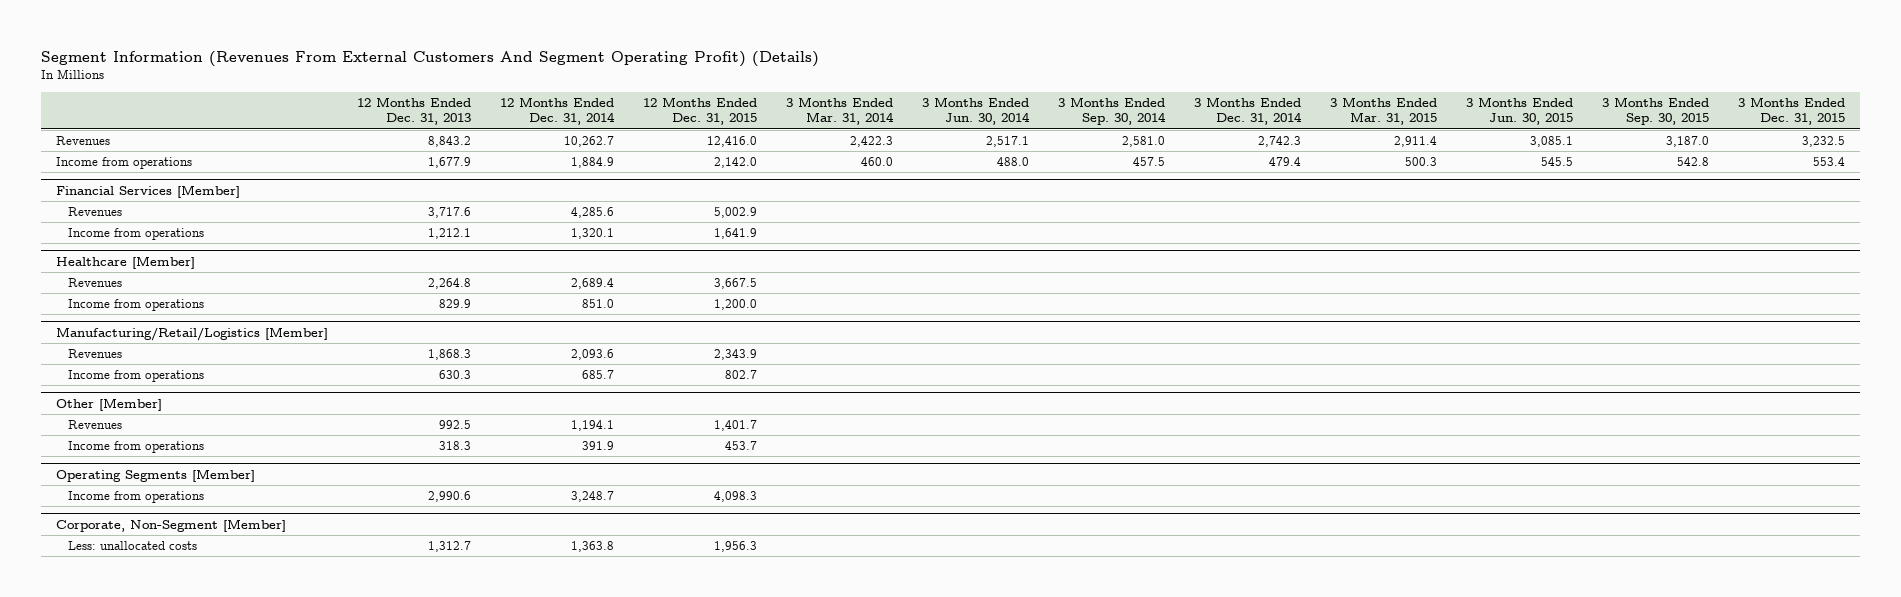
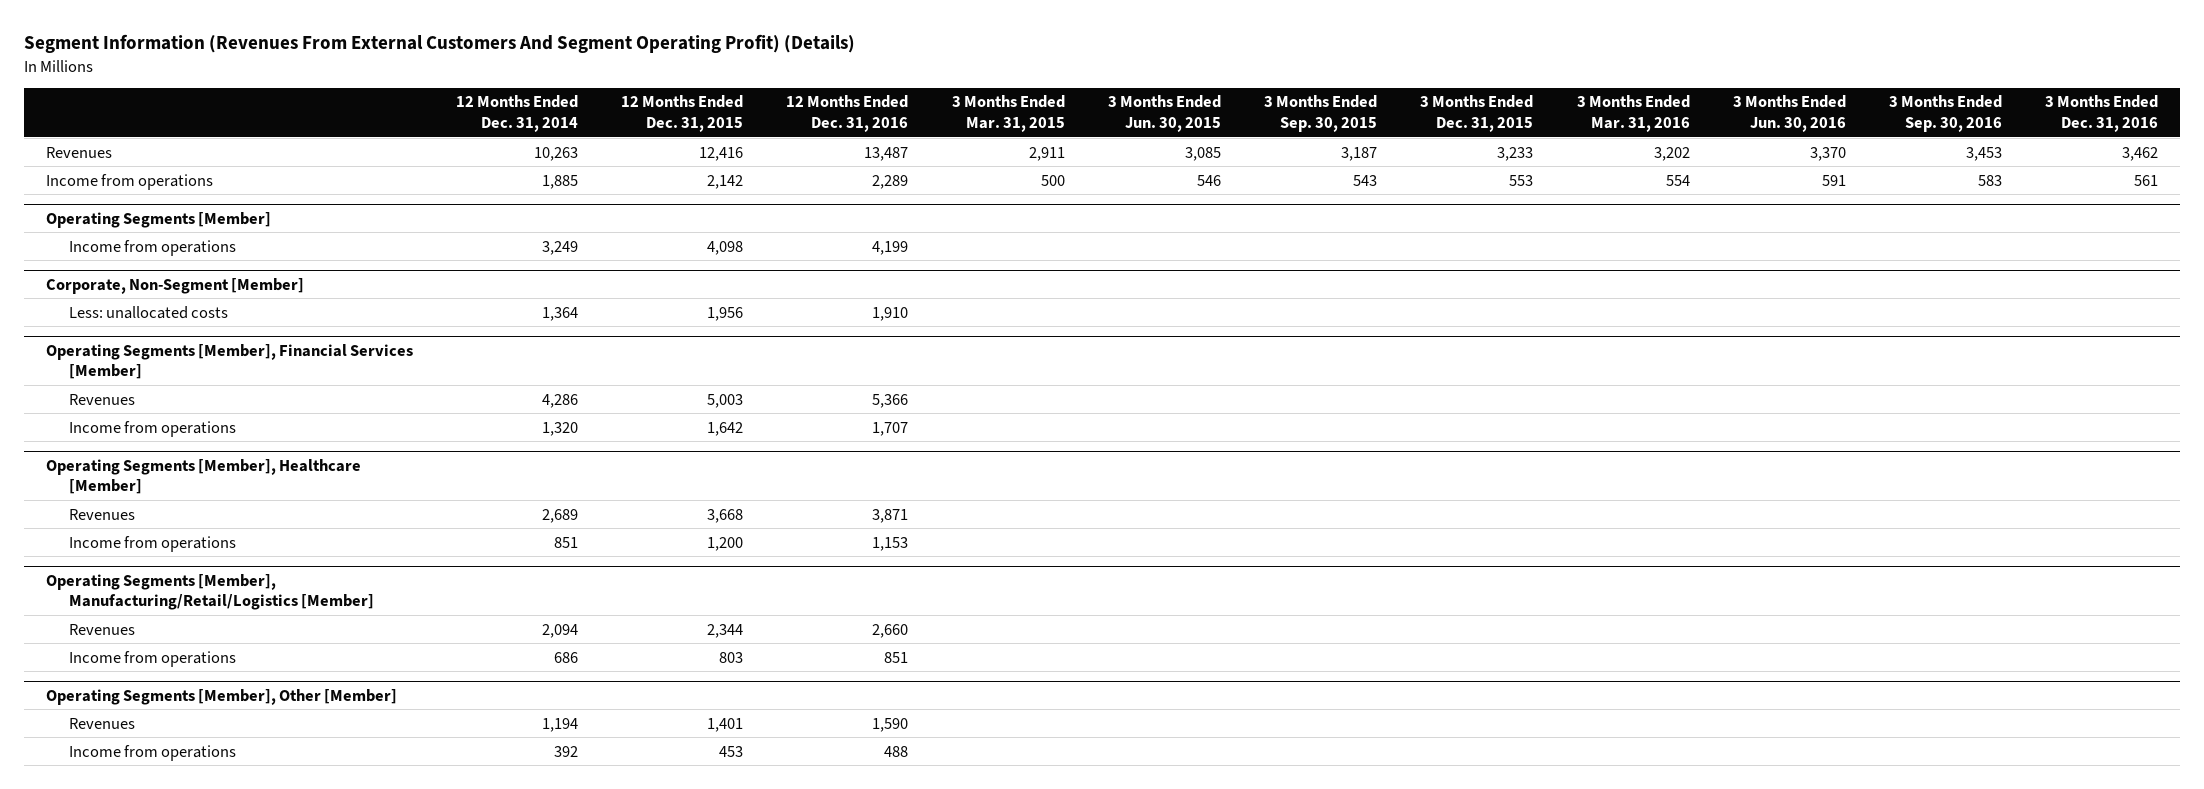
[357,96,472,126] 12 Months Ended Dec. 31, 2013 -> none
[786,96,895,126] 3 Months Ended Mar. 31, 2014 -> none
[922,96,1031,126] 3 Months Ended Jun. 30, 2014 -> none
[1058,96,1167,126] 3 Months Ended Sep. 30, 2014 -> none
[1194,96,1303,126] 3 Months Ended Dec. 31, 2014 -> none
none -> [786,95,909,132] 12 Months Ended Dec. 31, 2016
none -> [1576,95,1690,132] 3 Months Ended Mar. 31, 2016
none -> [1732,95,1846,132] 3 Months Ended Jun. 30, 2016
none -> [1889,95,2003,132] 3 Months Ended Sep. 30, 2016
none -> [2045,95,2159,132] 3 Months Ended Dec. 31, 2016
[55,184,240,198] Financial Services [Member] -> none
[67,207,122,217] Revenues -> none
[67,228,204,241] Income from operations -> none
[55,255,195,269] Healthcare [Member] -> none
[67,278,122,288] Revenues -> none
[67,299,204,312] Income from operations -> none
[55,326,328,341] Manufacturing/Retail/Logistics [Member] -> none
[67,349,122,359] Revenues -> none
[67,370,204,383] Income from operations -> none
[55,397,162,411] Other [Member] -> none
[67,420,122,430] Revenues -> none
[67,441,204,454] Income from operations -> none
[564,136,615,148] 10,262.7 -> [533,146,578,161] 10,263
[707,136,758,148] 12,416.0 -> [699,146,744,161] 12,416
[1394,136,1438,148] 2,911.4 -> [1028,146,1065,161] 2,911
[1530,136,1574,148] 3,085.1 -> [1184,146,1221,161] 3,085
[1666,136,1710,148] 3,187.0 -> [1341,146,1378,161] 3,187
[1802,136,1846,148] 3,232.5 -> [1497,146,1534,161] 3,233
[571,157,615,169] 1,884.9 -> [541,174,578,189] 1,885
[714,157,758,169] 2,142.0 -> [707,174,744,189] 2,142
[1405,157,1438,167] 500.3 -> [1040,174,1065,186] 500
[1541,157,1574,167] 545.5 -> [1196,174,1221,186] 546
[1677,157,1710,167] 542.8 -> [1353,174,1378,186] 543
[1813,157,1846,167] 553.4 -> [1509,174,1534,186] 553
[571,491,615,503] 3,248.7 -> [541,240,578,255] 3,249
[714,491,758,503] 4,098.3 -> [707,240,744,255] 4,098
[571,541,615,553] 1,363.8 -> [541,306,578,321] 1,364
[714,541,758,553] 1,956.3 -> [707,306,744,321] 1,956
none -> [45,343,413,380] Operating Segments [Member], Financial Services [Member]
none -> [68,393,135,405] Revenues
none -> [68,420,236,437] Income from operations
none -> [45,458,361,495] Operating Segments [Member], Healthcare [Member]
none -> [68,508,135,520] Revenues
none -> [68,535,236,552] Income from operations
none -> [45,573,374,611] Operating Segments [Member], Manufacturing/Retail/Logistics [Member]
none -> [68,623,135,635] Revenues
none -> [68,650,236,667] Income from operations
none -> [45,688,397,705] Operating Segments [Member], Other [Member]
none -> [68,717,135,729] Revenues
none -> [68,744,236,761] Income from operations

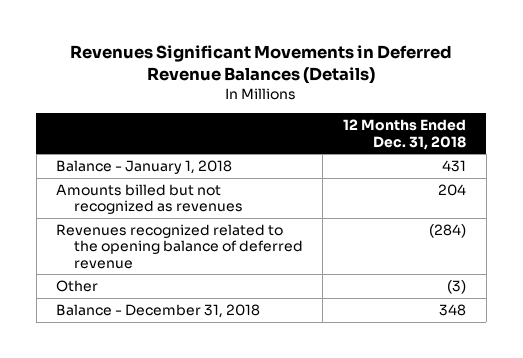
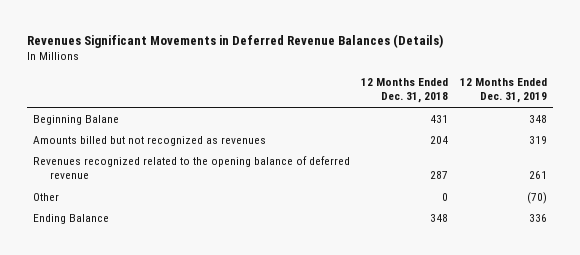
none -> [460,78,548,104] 12 Months Ended Dec. 31, 2019
[56,159,233,174] Balance - January 1, 2018 -> [32,114,119,125] Beginning Balane
[429,223,467,238] (284) -> [430,171,449,180] 287
[447,279,467,294] (3) -> [442,192,449,201] 0
[56,303,261,318] Balance - December 31, 2018 -> [32,213,109,224] Ending Balance

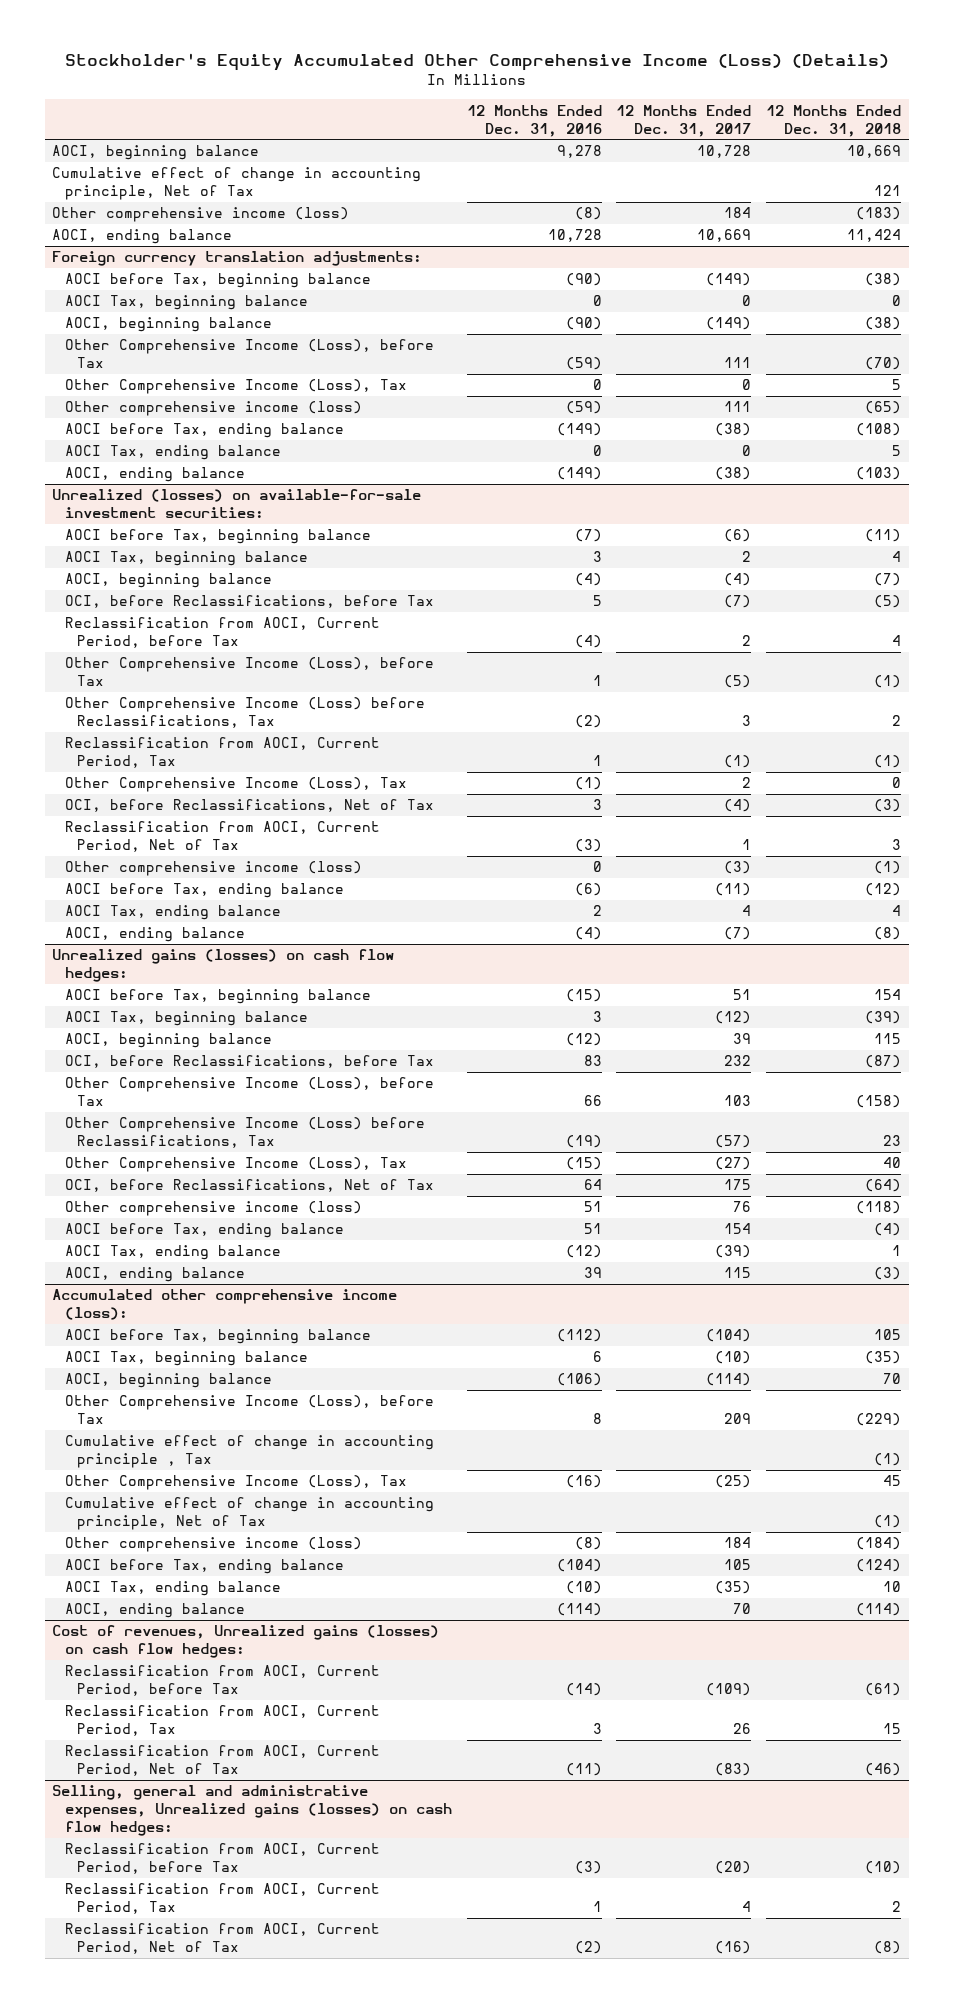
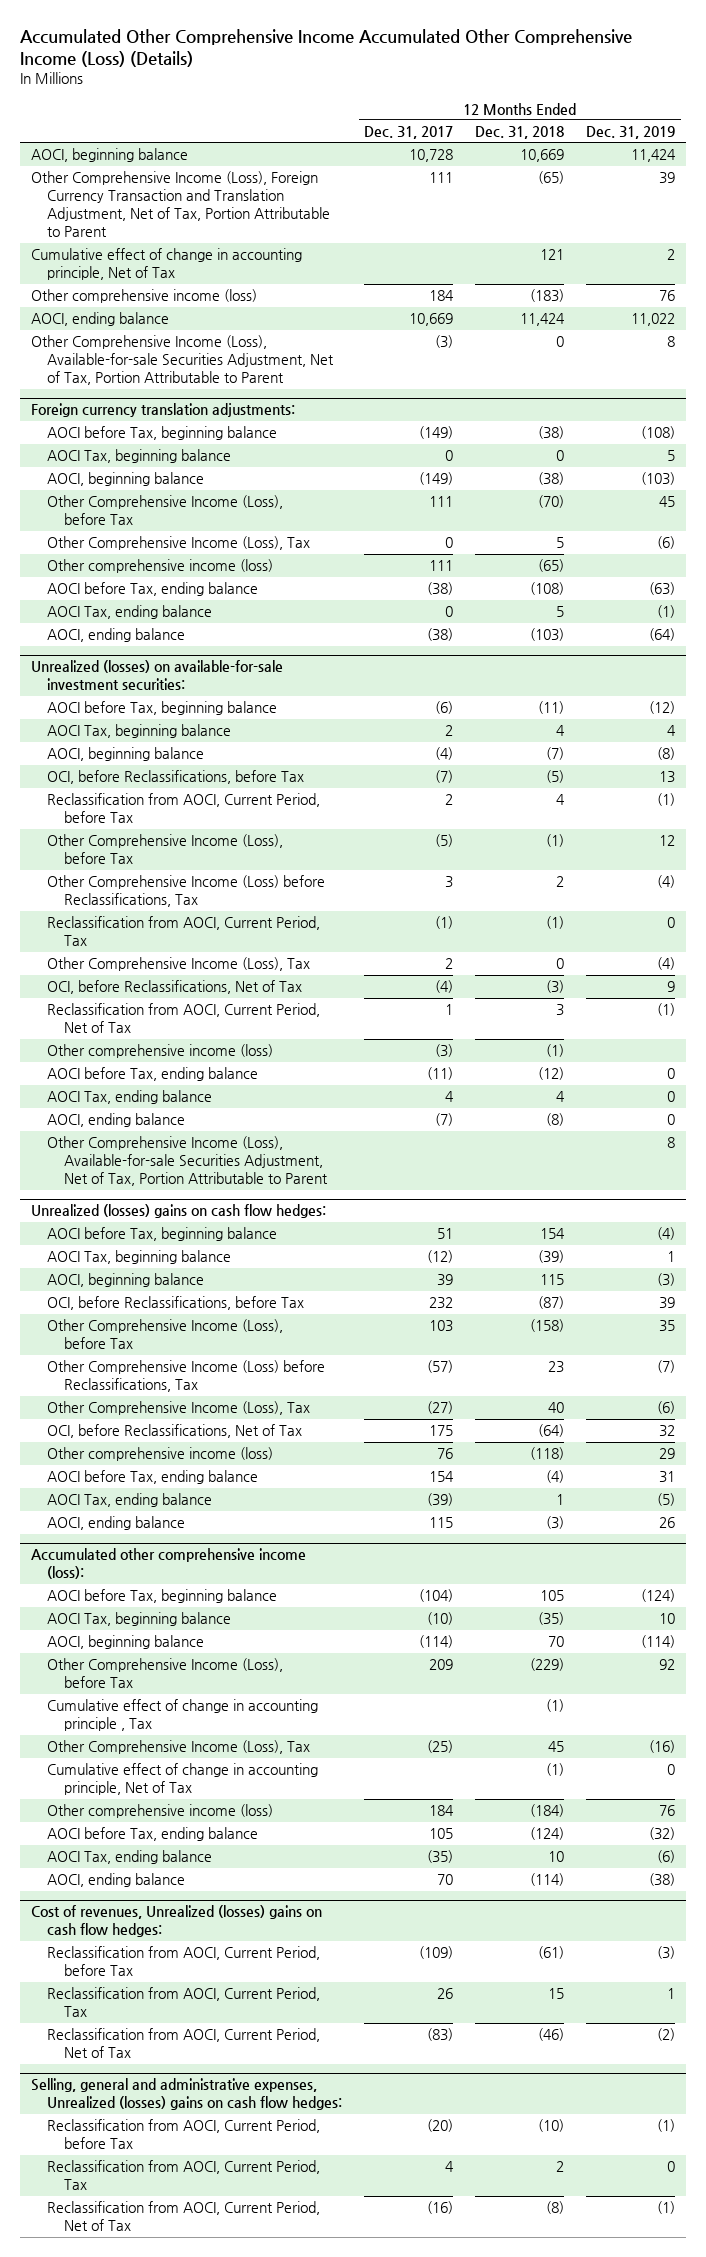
[64,53,889,72] Stockholder's Equity Accumulated Other Comprehensive Income (Loss) (Details) -> [19,28,632,67] Accumulated Other Comprehensive Income Accumulated Other Comprehensive Income (Loss) (Details)
[466,104,602,137] 12 Months Ended Dec. 31, 2016 -> none
none -> [586,126,676,140] Dec. 31, 2019
none -> [30,171,331,238] Other Comprehensive Income (Loss), Foreign Currency Transaction and Translation Adjustment, Net of Tax, Portion Attributable to Parent
none -> [30,335,335,386] Other Comprehensive Income (Loss), Available-for-sale Securities Adjustment, Net of Tax, Portion Attributable to Parent
none -> [47,1136,328,1187] Other Comprehensive Income (Loss), Available-for-sale Securities Adjustment, Net of Tax, Portion Attributable to Parent
[51,949,394,983] Unrealized gains (losses) on cash flow hedges: -> [30,1204,326,1219] Unrealized (losses) gains on cash flow hedges:
[51,1625,439,1659] Cost of revenues, Unrealized gains (losses) on cash flow hedges: -> [30,1905,322,1938] Cost of revenues, Unrealized (losses) gains on cash flow hedges:
[51,1785,452,1837] Selling, general and administrative expenses, Unrealized gains (losses) on cash flow hedges: -> [30,2078,343,2111] Selling, general and administrative expenses, Unrealized (losses) gains on cash flow hedges:

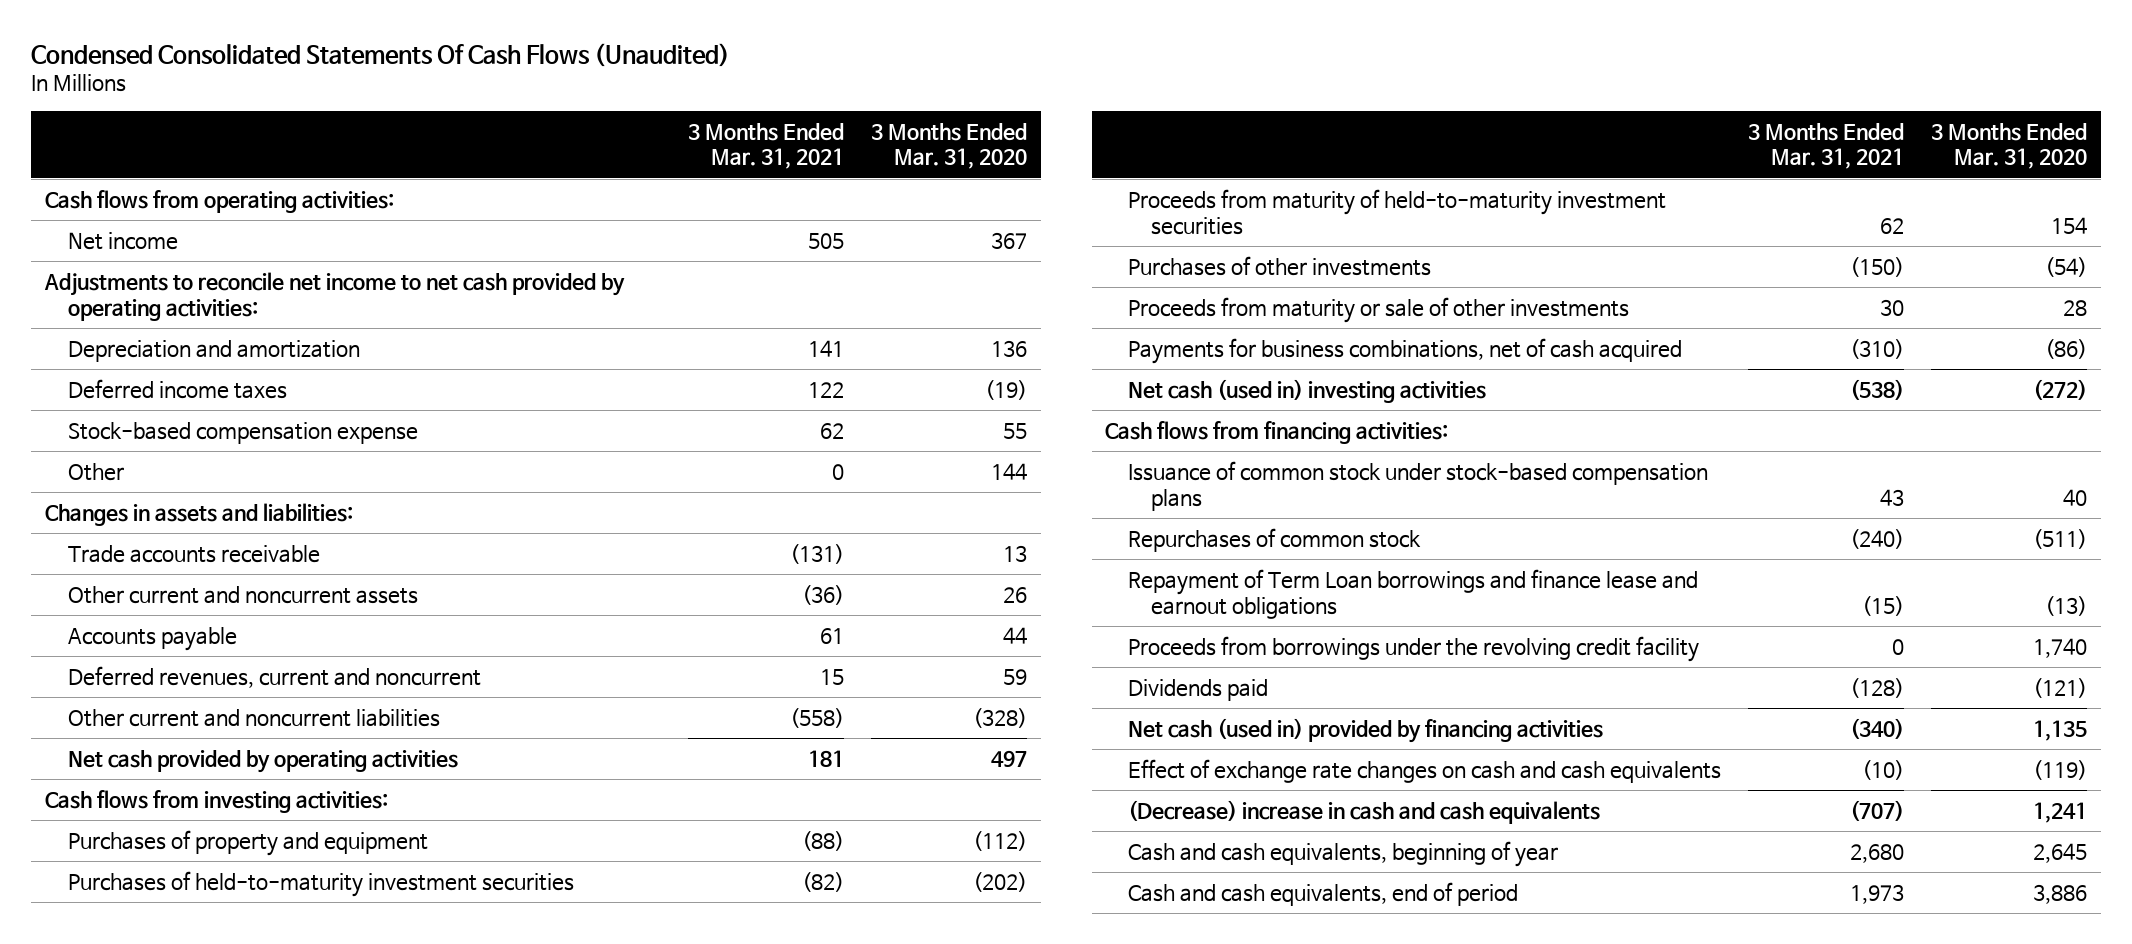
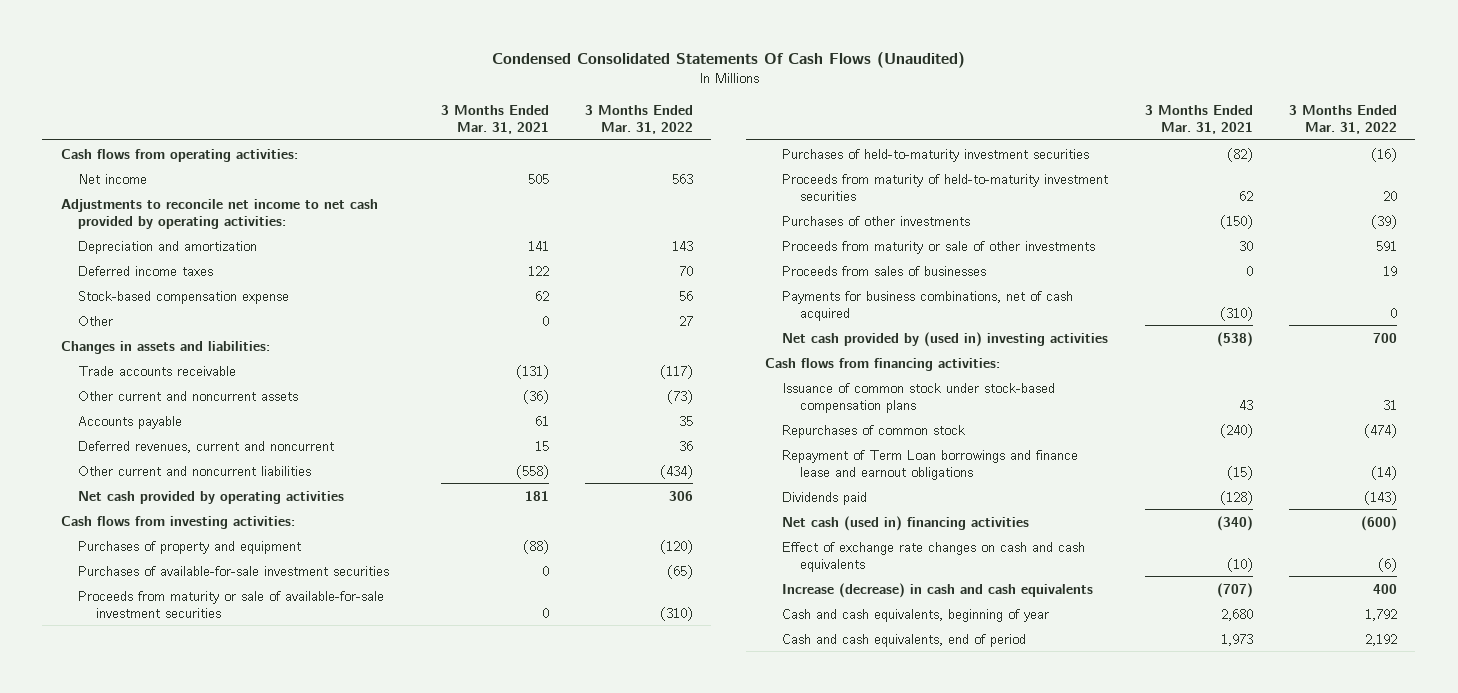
[870,122,1027,170] 3 Months Ended Mar. 31, 2020 -> none
none -> [585,104,694,134] 3 Months Ended Mar. 31, 2022
none -> [78,565,390,576] Purchases of available-for-sale investment securities
none -> [78,590,385,618] Proceeds from maturity or sale of available-for-sale investment securities
none -> [782,265,987,276] Proceeds from sales of businesses
[1128,378,1487,403] Net cash (used in) investing activities -> [782,331,1109,347] Net cash provided by (used in) investing activities
[1128,635,1700,662] Proceeds from borrowings under the revolving credit facility -> none
[1128,717,1604,743] Net cash (used in) provided by financing activities -> [782,515,1030,531] Net cash (used in) financing activities
[1128,799,1601,824] (Decrease) increase in cash and cash equivalents -> [782,582,1094,598] Increase (decrease) in cash and cash equivalents

